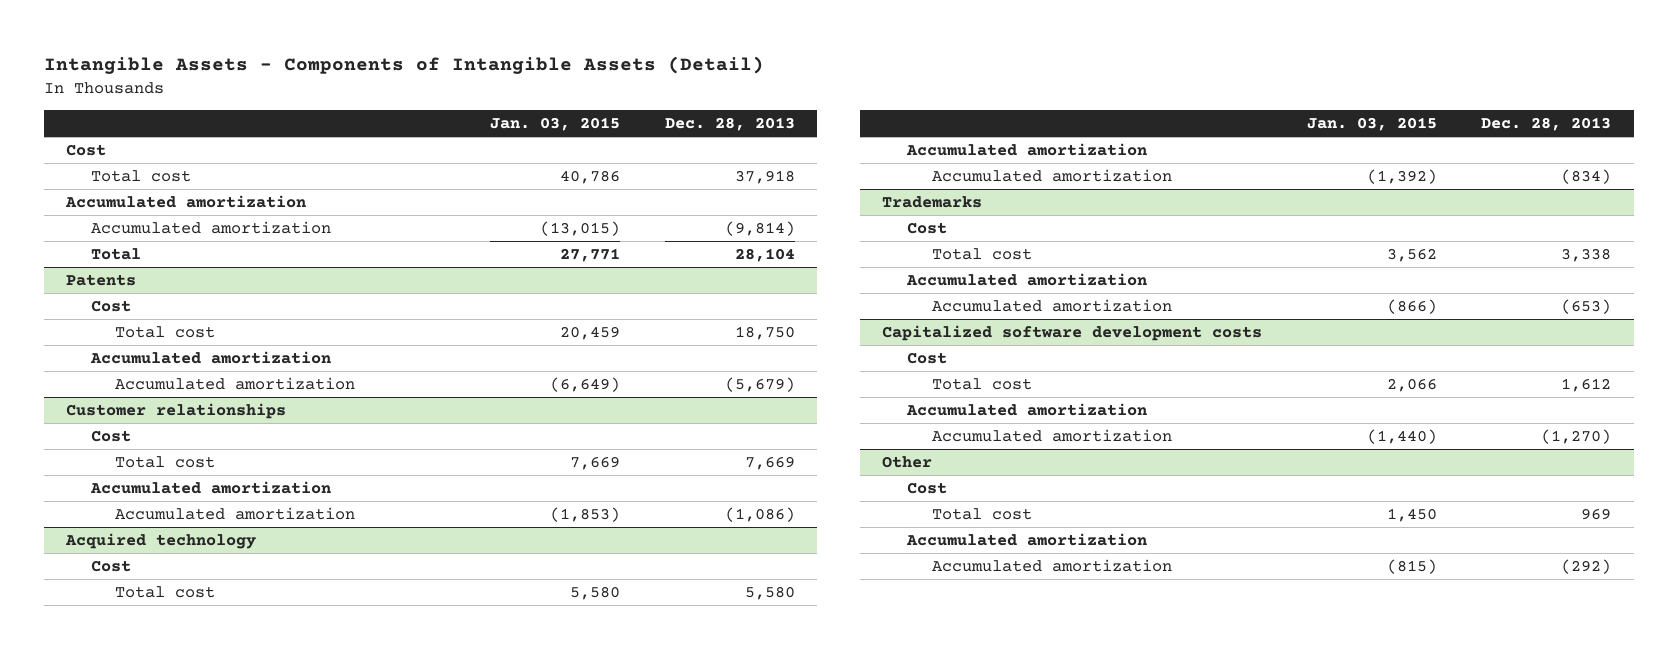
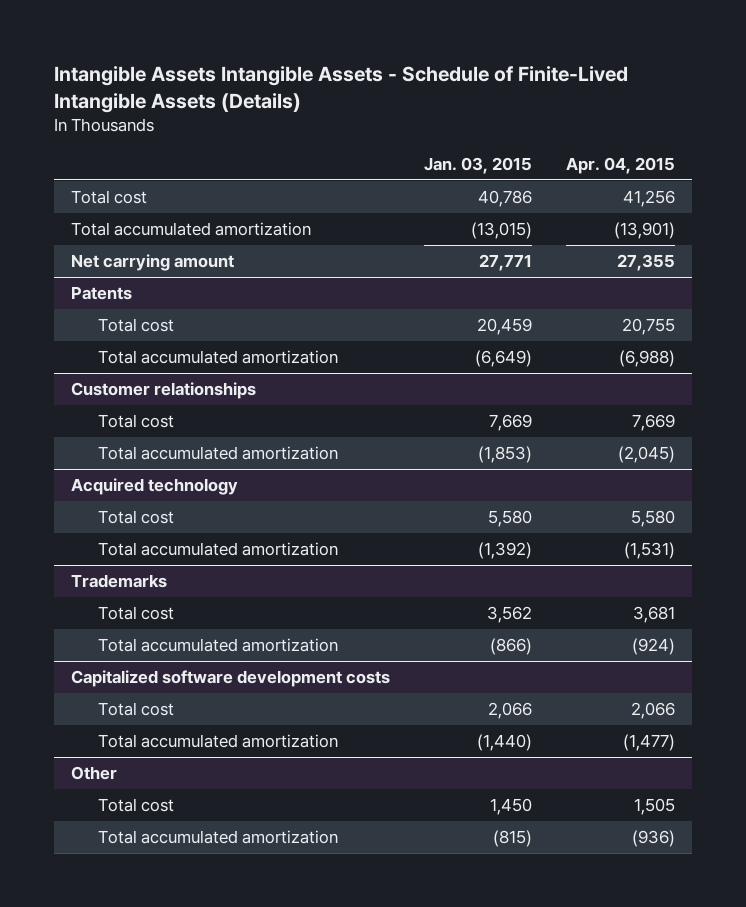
[43,56,764,75] Intangible Assets - Components of Intangible Assets (Detail) -> [54,66,629,113] Intangible Assets Intangible Assets - Schedule of Finite-Lived Intangible Assets (Details)
[664,117,795,132] Dec. 28, 2013 -> none
none -> [566,157,676,175] Apr. 04, 2015
[65,143,106,156] Cost -> none
[64,194,306,208] Accumulated amortization -> none
[90,220,331,234] Accumulated amortization -> [71,221,312,236] Total accumulated amortization
[90,247,141,260] Total -> [71,253,235,271] Net carrying amount
[90,299,131,312] Cost -> none
[89,350,331,364] Accumulated amortization -> none
[115,376,356,390] Accumulated amortization -> [97,349,338,364] Total accumulated amortization
[90,429,131,442] Cost -> none
[89,480,331,494] Accumulated amortization -> none
[115,506,356,520] Accumulated amortization -> [97,445,338,460] Total accumulated amortization
[90,559,131,572] Cost -> none
[906,142,1148,156] Accumulated amortization -> none
[931,168,1172,182] Accumulated amortization -> [97,541,338,556] Total accumulated amortization
[907,221,948,234] Cost -> none
[906,272,1148,286] Accumulated amortization -> none
[931,298,1172,312] Accumulated amortization -> [97,637,338,652] Total accumulated amortization
[907,351,948,364] Cost -> none
[906,402,1148,416] Accumulated amortization -> none
[931,428,1172,442] Accumulated amortization -> [97,733,338,748] Total accumulated amortization
[907,481,948,494] Cost -> none
[906,532,1148,546] Accumulated amortization -> none
[931,558,1172,572] Accumulated amortization -> [97,829,338,844] Total accumulated amortization

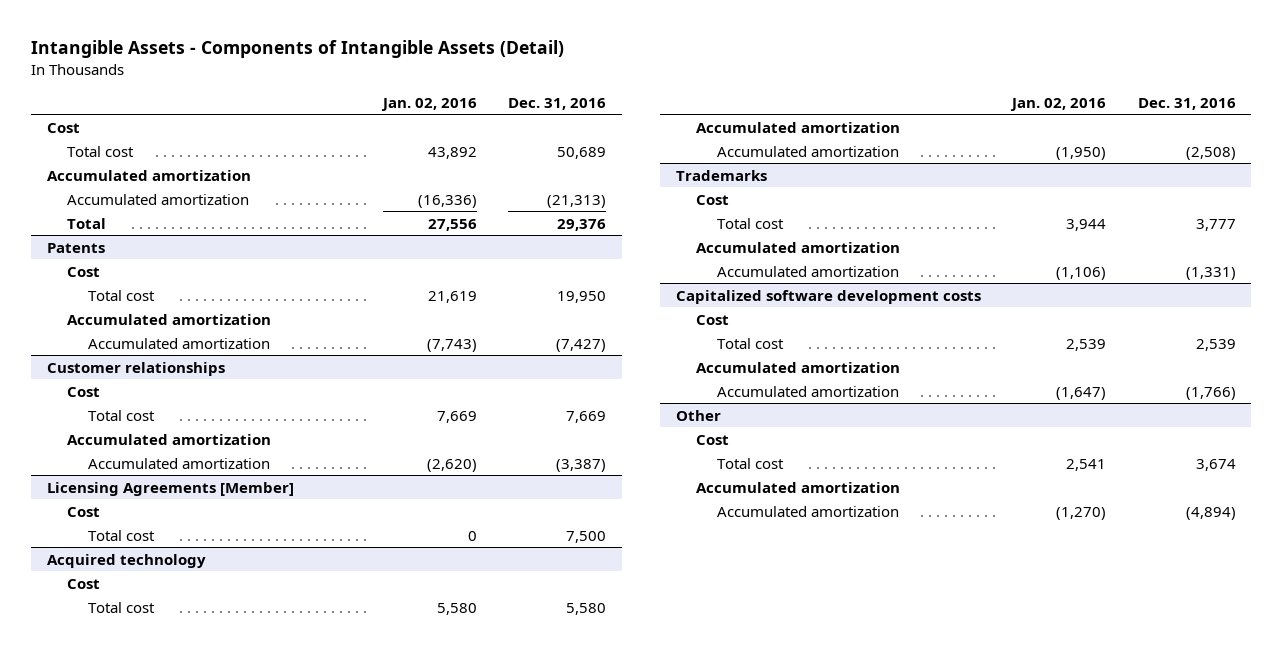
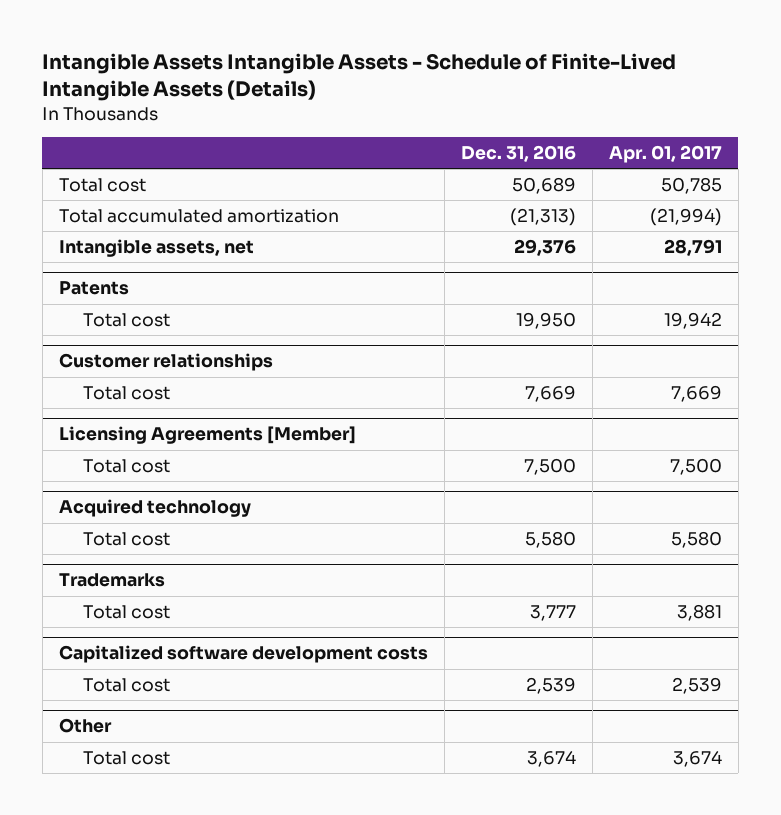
[30,40,564,59] Intangible Assets - Components of Intangible Assets (Detail) -> [42,53,677,102] Intangible Assets Intangible Assets - Schedule of Finite-Lived Intangible Assets (Details)
[380,97,477,111] Jan. 02, 2016 -> none
none -> [608,144,722,163] Apr. 01, 2017
[46,122,80,133] Cost -> none
[46,169,251,181] Accumulated amortization -> none
[67,193,250,205] Accumulated amortization -> [58,208,339,223] Total accumulated amortization
[67,217,107,229] Total -> [58,238,254,257] Intangible assets, net
[67,266,101,277] Cost -> none
[67,313,272,325] Accumulated amortization -> none
[87,337,270,349] Accumulated amortization -> none
[67,386,101,397] Cost -> none
[67,433,272,445] Accumulated amortization -> none
[87,457,270,469] Accumulated amortization -> none
[67,506,101,517] Cost -> none
[67,578,101,589] Cost -> none
[696,121,901,133] Accumulated amortization -> none
[716,145,899,157] Accumulated amortization -> none
[696,194,730,205] Cost -> none
[696,241,901,253] Accumulated amortization -> none
[716,265,899,277] Accumulated amortization -> none
[696,314,730,325] Cost -> none
[696,361,901,373] Accumulated amortization -> none
[716,385,899,397] Accumulated amortization -> none
[696,434,730,445] Cost -> none
[696,481,901,493] Accumulated amortization -> none
[716,505,899,517] Accumulated amortization -> none

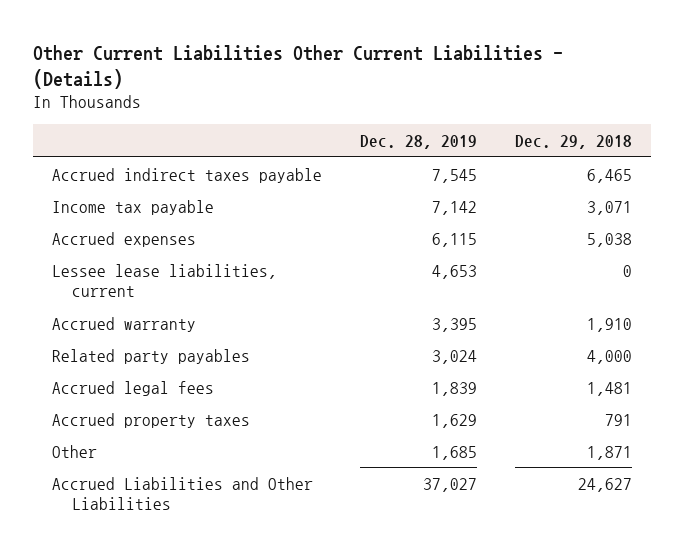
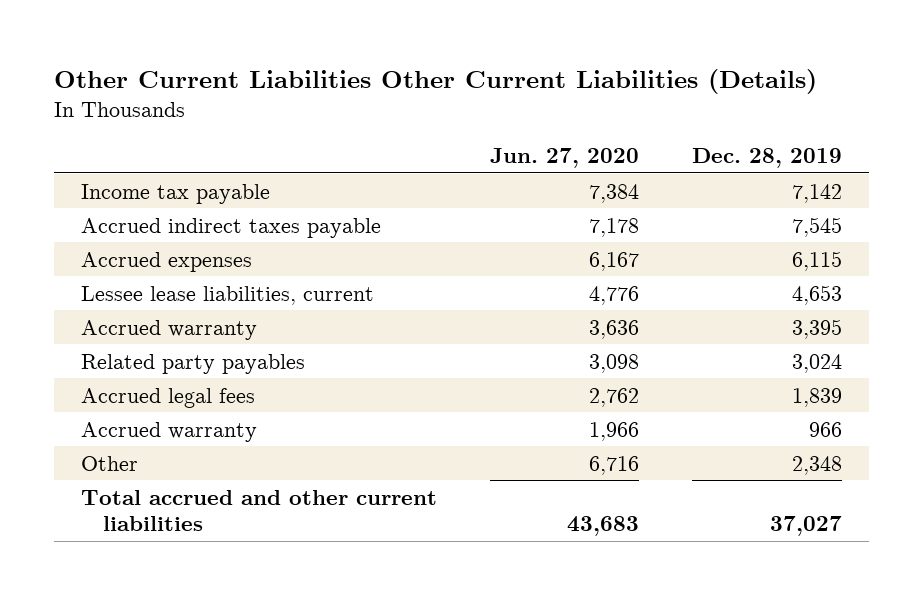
[32,44,563,89] Other Current Liabilities Other Current Liabilities - (Details) -> [54,68,818,94] Other Current Liabilities Other Current Liabilities (Details)
[514,134,632,149] Dec. 29, 2018 -> none
none -> [490,147,640,168] Jun. 27, 2020
[51,167,322,183] Accrued indirect taxes payable -> [80,217,381,238] Accrued indirect taxes payable
[51,412,250,428] Accrued property taxes -> none
none -> [80,421,257,442] Accrued warranty
[431,445,477,460] 1,685 -> [792,455,843,475] 2,348
[51,476,313,511] Accrued Liabilities and Other Liabilities -> [80,489,437,532] Total accrued and other current liabilities

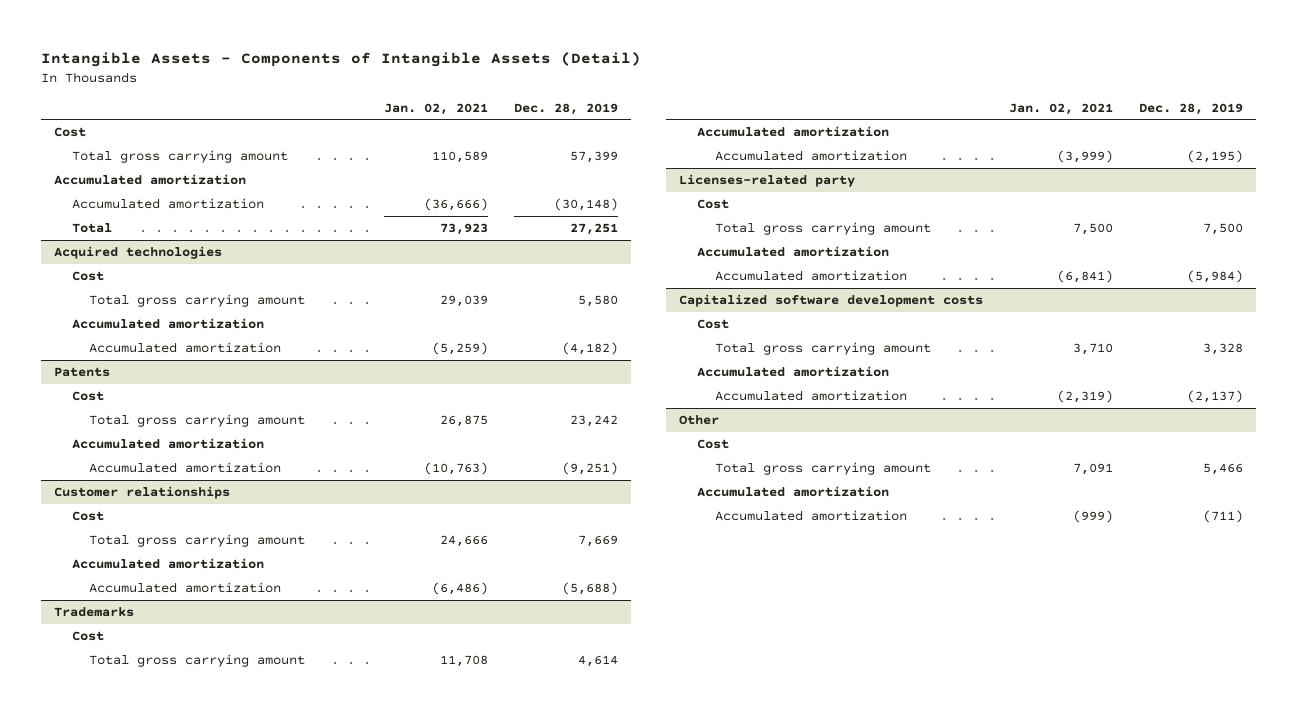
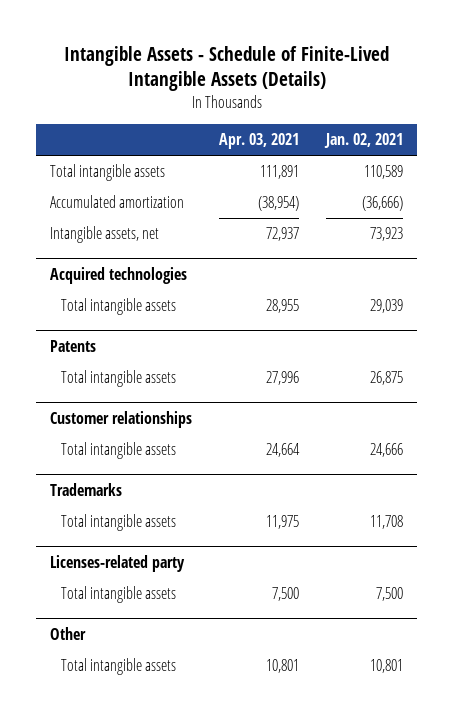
[40,51,641,67] Intangible Assets - Components of Intangible Assets (Detail) -> [63,45,389,91] Intangible Assets - Schedule of Finite-Lived Intangible Assets (Details)
[513,102,618,115] Dec. 28, 2019 -> none
none -> [219,133,300,150] Apr. 03, 2021
[53,127,86,138] Cost -> none
[53,174,246,186] Accumulated amortization -> none
[71,150,288,164] Total gross carrying amount -> [49,164,165,182] Total intangible assets
[71,223,112,234] Total -> [49,226,159,244] Intangible assets, net
[71,271,104,282] Cost -> none
[71,318,264,330] Accumulated amortization -> none
[89,342,282,354] Accumulated amortization -> none
[89,294,306,308] Total gross carrying amount -> [61,298,177,316] Total intangible assets
[71,391,104,402] Cost -> none
[71,438,264,450] Accumulated amortization -> none
[89,462,282,474] Accumulated amortization -> none
[89,414,306,428] Total gross carrying amount -> [61,370,177,388] Total intangible assets
[71,511,104,522] Cost -> none
[71,558,264,570] Accumulated amortization -> none
[89,582,282,594] Accumulated amortization -> none
[89,534,306,548] Total gross carrying amount -> [61,442,177,460] Total intangible assets
[71,631,104,642] Cost -> none
[696,126,889,138] Accumulated amortization -> none
[714,150,907,162] Accumulated amortization -> none
[89,654,306,668] Total gross carrying amount -> [61,514,177,532] Total intangible assets
[696,199,729,210] Cost -> none
[696,246,889,258] Accumulated amortization -> none
[714,270,907,282] Accumulated amortization -> none
[679,294,984,308] Capitalized software development costs -> none
[696,319,729,330] Cost -> none
[714,342,931,356] Total gross carrying amount -> none
[696,366,889,378] Accumulated amortization -> none
[714,390,907,402] Accumulated amortization -> none
[714,222,931,236] Total gross carrying amount -> [61,586,177,604] Total intangible assets
[696,439,729,450] Cost -> none
[714,462,931,476] Total gross carrying amount -> none
[696,486,889,498] Accumulated amortization -> none
[714,510,907,522] Accumulated amortization -> none
none -> [61,658,177,676] Total intangible assets

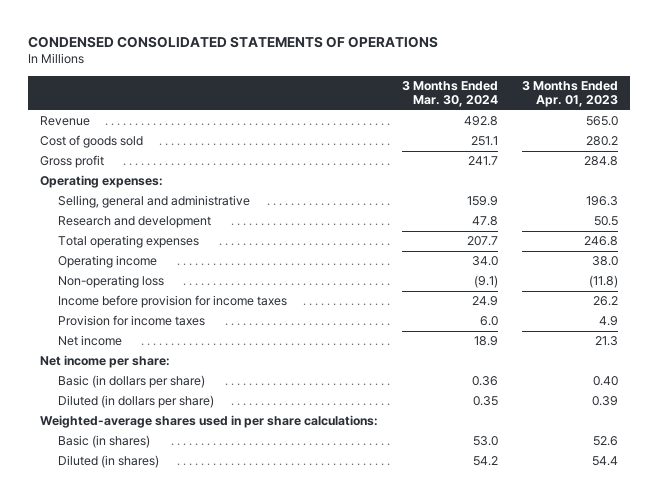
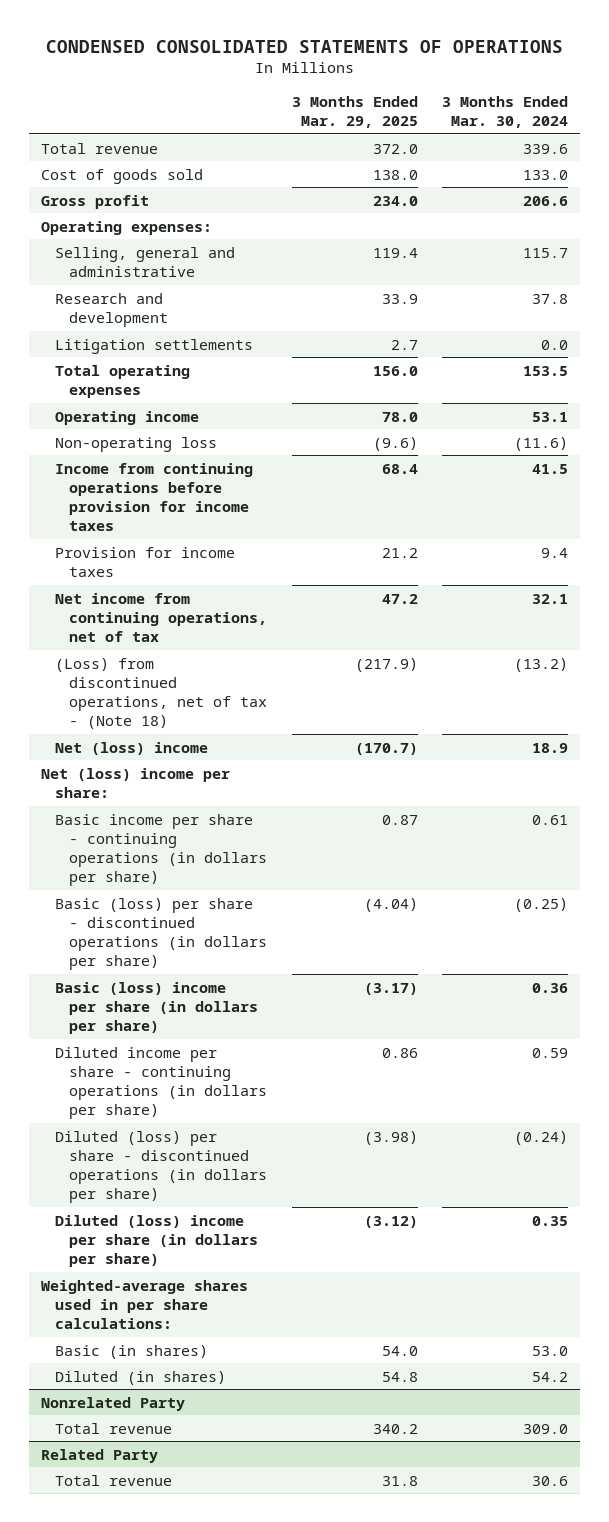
[522,80,619,108] 3 Months Ended Apr. 01, 2023 -> none
none -> [291,95,418,129] 3 Months Ended Mar. 29, 2025
[39,116,90,127] Revenue -> [41,142,159,154] Total revenue
[463,116,498,127] 492.8 -> [522,143,568,154] 339.6
[470,136,498,147] 251.1 -> [522,169,568,180] 133.0
[467,156,498,167] 241.7 -> [522,195,568,206] 206.6
[466,196,498,207] 159.9 -> [522,247,568,258] 115.7
[471,216,498,227] 47.8 -> [531,293,568,304] 37.8
none -> [55,338,254,354] Litigation settlements
[466,236,498,247] 207.7 -> [522,365,568,376] 153.5
[471,256,498,267] 34.0 -> [531,411,568,422] 53.1
[473,275,498,289] (9.1) -> [513,436,568,451] (11.6)
[58,295,288,309] Income before provision for income taxes -> [55,462,254,532] Income from continuing operations before provision for income taxes
[471,296,498,307] 24.9 -> [531,463,568,474] 41.5
[479,316,498,327] 6.0 -> [540,547,568,558] 9.4
none -> [55,592,268,643] Net income from continuing operations, net of tax
none -> [55,657,268,730] (Loss) from discontinued operations, net of tax - (Note 18)
[58,335,123,347] Net income -> [55,741,209,755] Net (loss) income
[39,355,170,369] Net income per share: -> [41,767,231,798] Net (loss) income per share:
none -> [55,813,268,887] Basic income per share - continuing operations (in dollars per share)
none -> [55,897,268,971] Basic (loss) per share - discontinued operations (in dollars per share)
[58,375,206,389] Basic (in dollars per share) -> [55,981,259,1035] Basic (loss) income per share (in dollars per share)
none -> [55,1046,268,1120] Diluted income per share - continuing operations (in dollars per share)
none -> [55,1130,268,1204] Diluted (loss) per share - discontinued operations (in dollars per share)
[58,395,215,409] Diluted (in dollars per share) -> [55,1214,259,1268] Diluted (loss) income per share (in dollars per share)
none -> [41,1396,186,1411] Nonrelated Party
none -> [55,1422,173,1434] Total revenue
none -> [41,1448,159,1463] Related Party
none -> [55,1474,173,1486] Total revenue

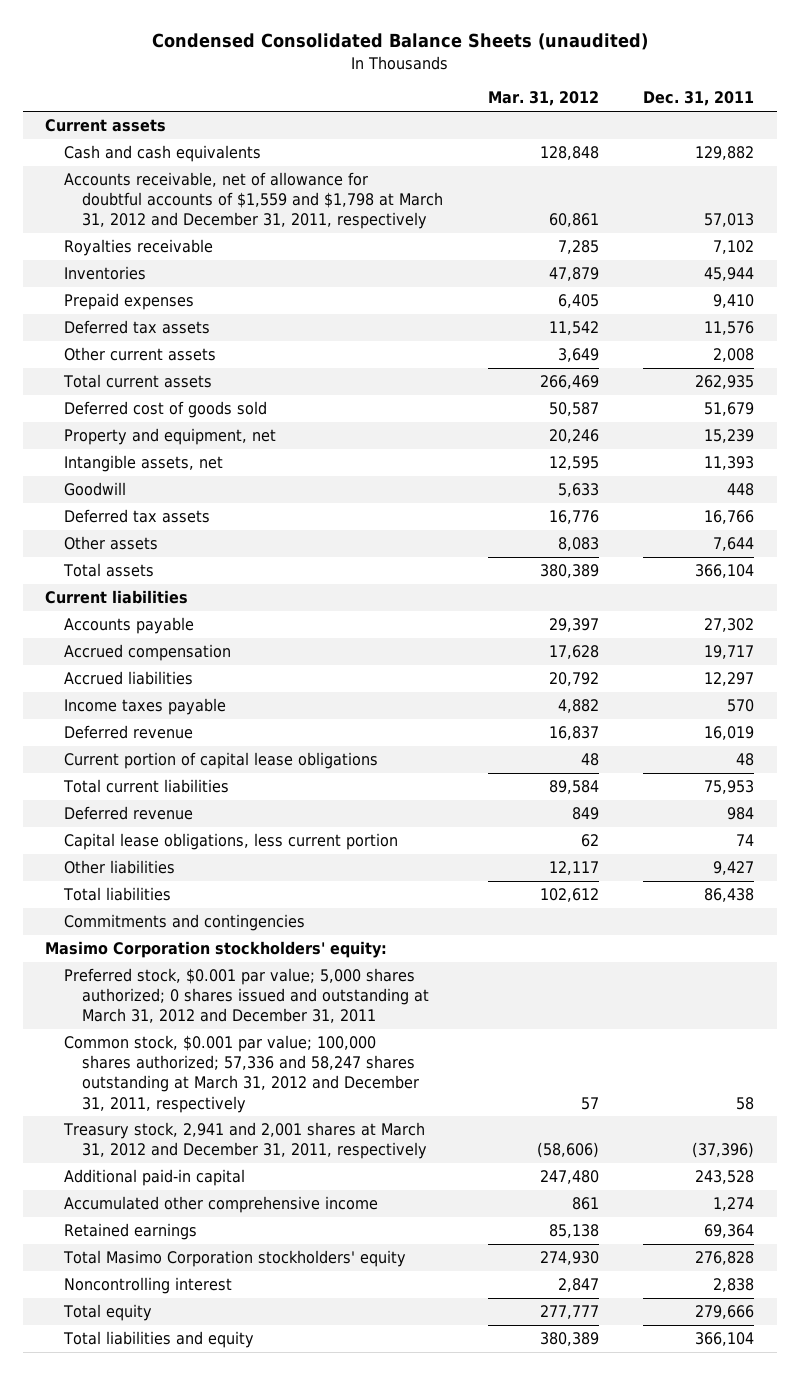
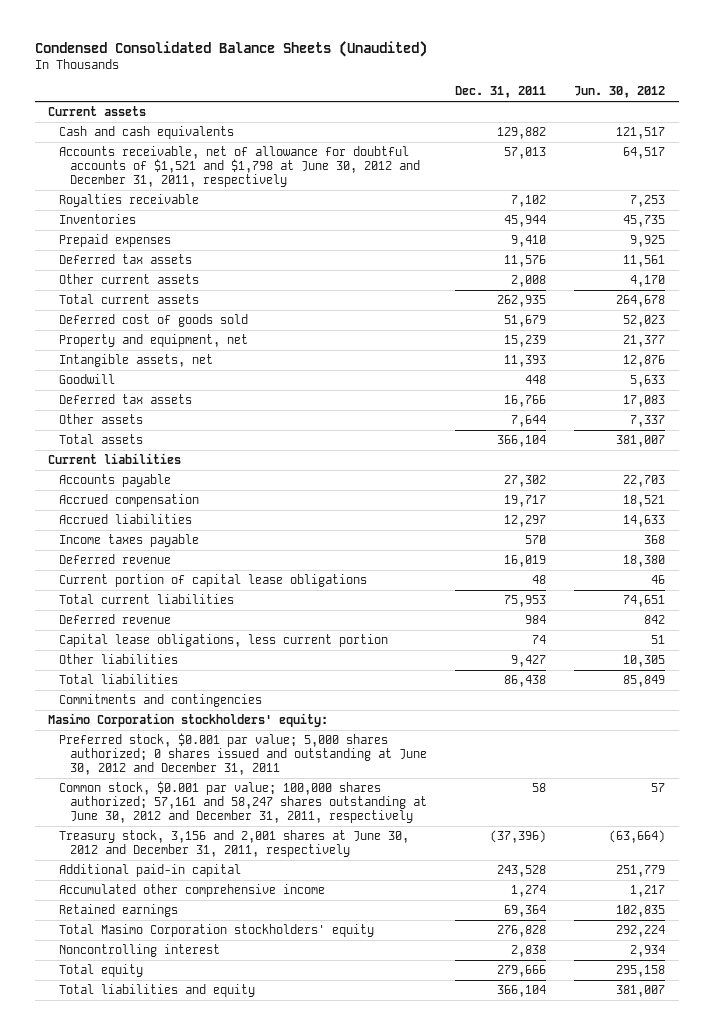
[151,33,648,51] Condensed Consolidated Balance Sheets (unaudited) -> [34,41,427,58] Condensed Consolidated Balance Sheets (Unaudited)
[487,91,599,107] Mar. 31, 2012 -> none
none -> [574,86,666,99] Jun. 30, 2012
[63,172,444,230] Accounts receivable, net of allowance for doubtful accounts of $1,559 and $1,798 at March 31, 2012 and December 31, 2011, respectively -> [59,146,421,188] Accounts receivable, net of allowance for doubtful accounts of $1,521 and $1,798 at June 30, 2012 and December 31, 2011, respectively
[63,968,430,1024] Preferred stock, $0.001 par value; 5,000 shares authorized; 0 shares issued and outstanding at March 31, 2012 and December 31, 2011 -> [59,733,428,776] Preferred stock, $0.001 par value; 5,000 shares authorized; 0 shares issued and outstanding at June 30, 2012 and December 31, 2011
[63,1035,420,1113] Common stock, $0.001 par value; 100,000 shares authorized; 57,336 and 58,247 shares outstanding at March 31, 2012 and December 31, 2011, respectively -> [59,781,428,824] Common stock, $0.001 par value; 100,000 shares authorized; 57,161 and 58,247 shares outstanding at June 30, 2012 and December 31, 2011, respectively
[62,1122,428,1160] Treasury stock, 2,941 and 2,001 shares at March 31, 2012 and December 31, 2011, respectively -> [59,830,410,858] Treasury stock, 3,156 and 2,001 shares at June 30, 2012 and December 31, 2011, respectively

